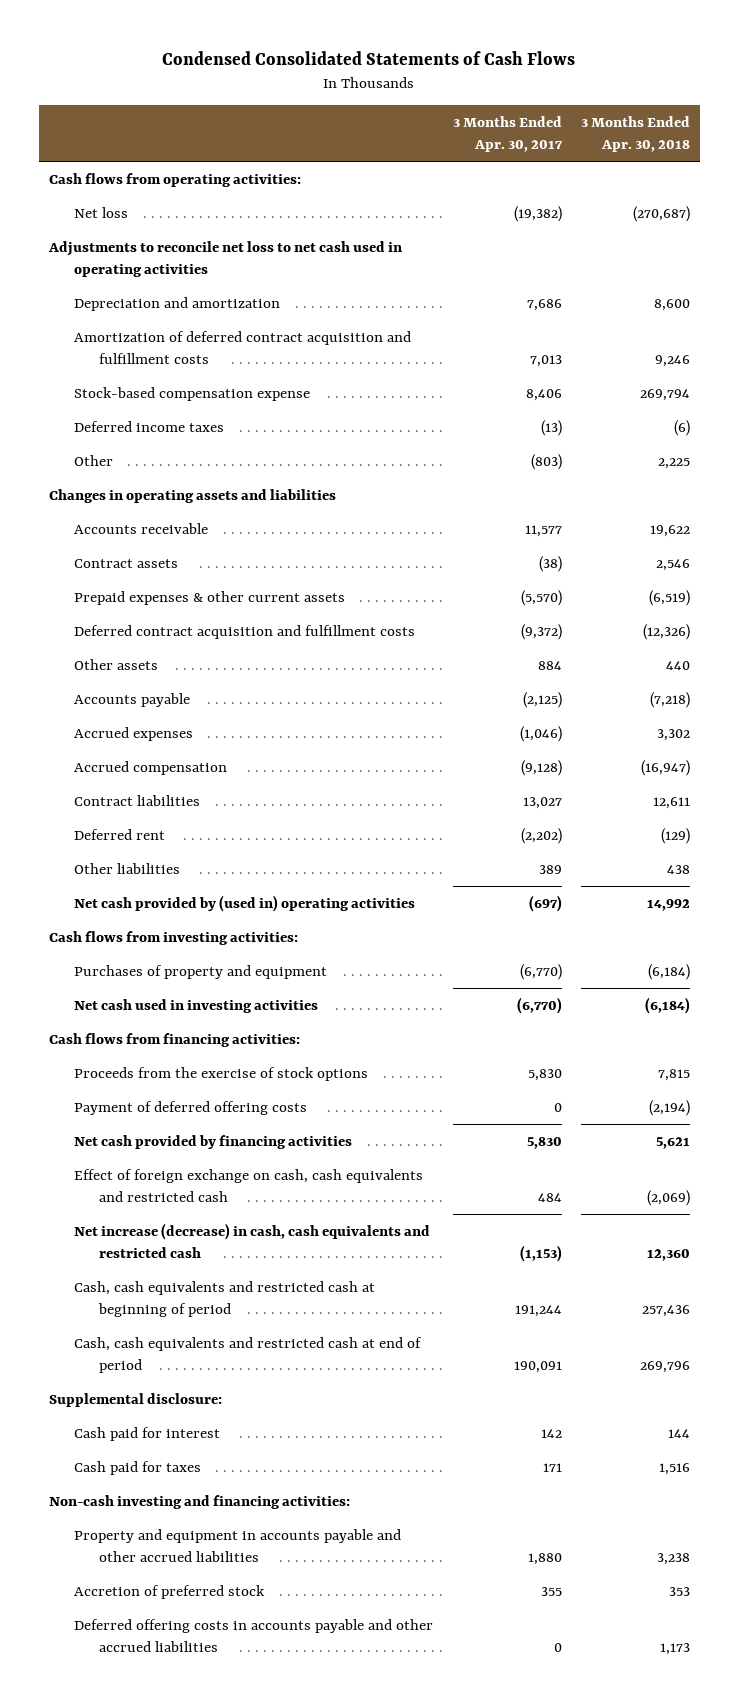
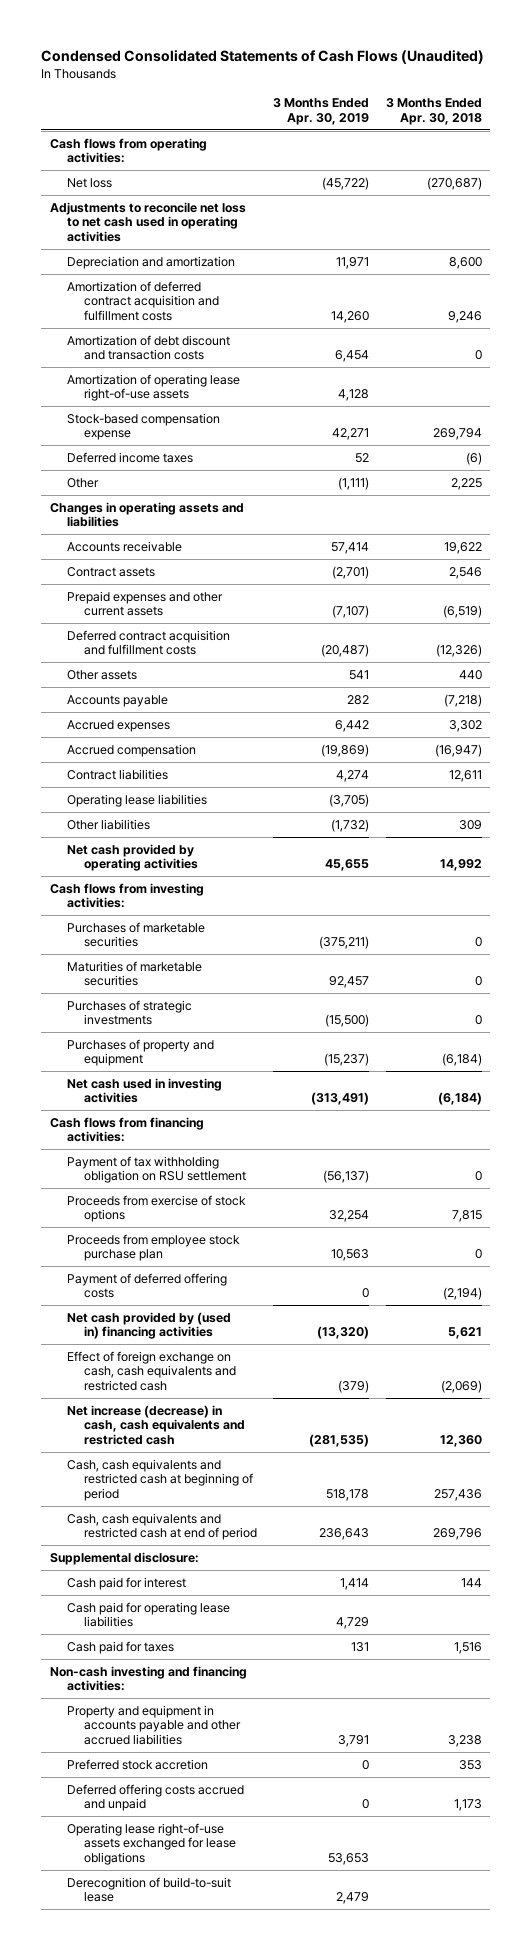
[162,51,576,66] Condensed Consolidated Statements of Cash Flows -> [41,49,485,64] Condensed Consolidated Statements of Cash Flows (Unaudited)
[452,116,563,153] 3 Months Ended Apr. 30, 2017 -> none
none -> [273,98,370,125] 3 Months Ended Apr. 30, 2019
none -> [66,334,230,361] Amortization of debt discount and transaction costs
none -> [66,373,240,402] Amortization of operating lease right-of-use assets
[74,590,346,605] Prepaid expenses & other current assets -> [66,590,223,617] Prepaid expenses and other current assets
[74,828,166,840] Deferred rent -> none
none -> [66,793,207,807] Operating lease liabilities
[667,864,691,874] 438 -> [459,819,483,830] 309
[74,894,416,912] Net cash provided by (used in) operating activities -> [66,843,198,872] Net cash provided by operating activities
none -> [66,921,205,948] Purchases of marketable securities
none -> [66,960,202,987] Maturities of marketable securities
none -> [66,999,192,1026] Purchases of strategic investments
none -> [66,1155,246,1184] Payment of tax withholding obligation on RSU settlement
[74,1066,369,1081] Proceeds from the exercise of stock options -> [66,1194,246,1223] Proceeds from exercise of stock options
none -> [66,1233,240,1262] Proceeds from employee stock purchase plan
[74,1134,353,1149] Net cash provided by financing activities -> [66,1311,231,1340] Net cash provided by (used in) financing activities
none -> [66,1601,230,1628] Cash paid for operating lease liabilities
[74,1584,266,1599] Accretion of preferred stock -> [66,1758,208,1770] Preferred stock accretion
[74,1618,434,1652] Deferred offering costs in accounts payable and other accrued liabilities -> [66,1783,244,1812] Deferred offering costs accrued and unpaid
none -> [66,1822,236,1865] Operating lease right-of-use assets exchanged for lease obligations
none -> [66,1876,231,1903] Derecognition of build-to-suit lease

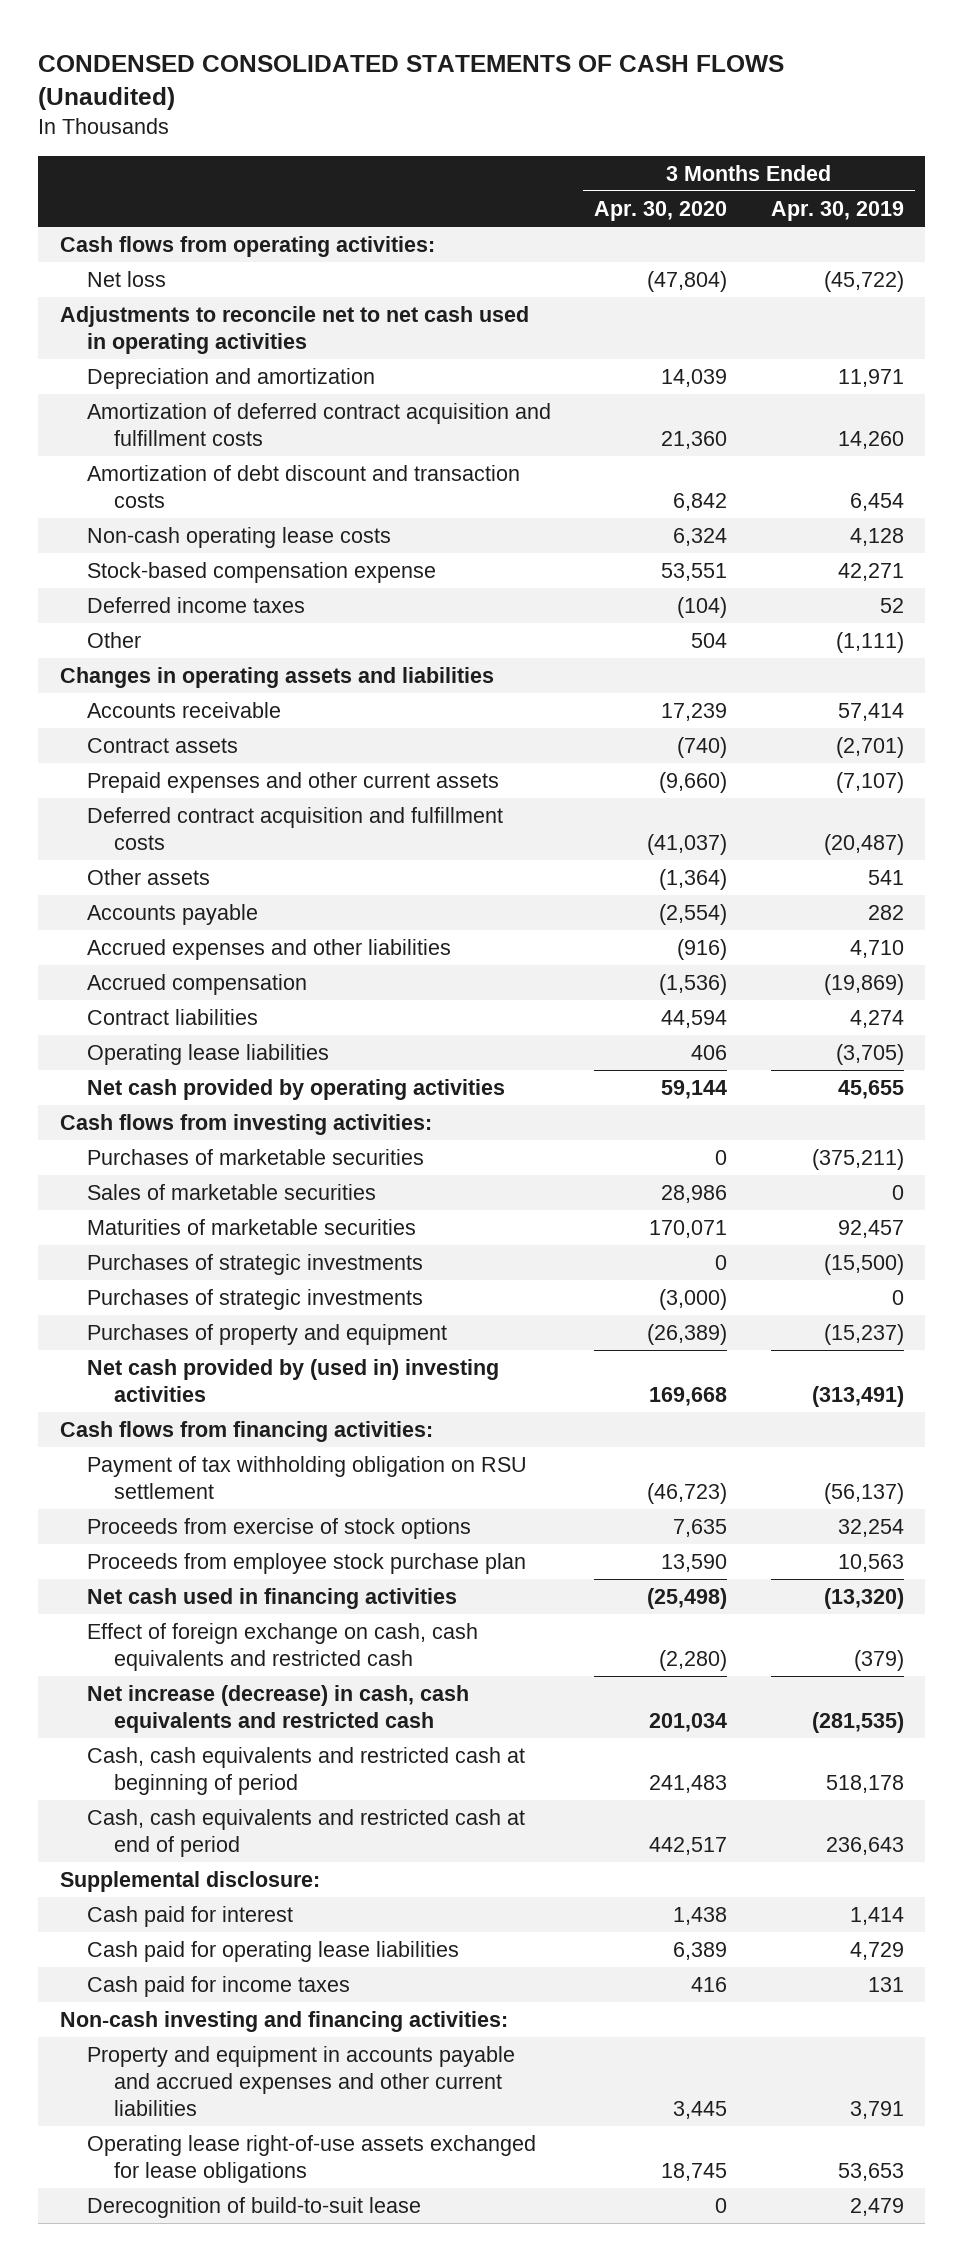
[41,49,485,64] Condensed Consolidated Statements of Cash Flows (Unaudited) -> [38,54,785,111] CONDENSED CONSOLIDATED STATEMENTS OF CASH FLOWS (Unaudited)
[386,98,483,125] 3 Months Ended Apr. 30, 2018 -> none
none -> [594,200,728,221] Apr. 30, 2020
[49,201,246,242] Adjustments to reconcile net loss to net cash used in operating activities -> [60,306,530,355] Adjustments to reconcile net to net cash used in operating activities
[66,373,240,402] Amortization of operating lease right-of-use assets -> [86,527,391,549] Non-cash operating lease costs
[66,719,170,732] Accrued expenses -> [86,939,451,961] Accrued expenses and other liabilities
[335,719,370,732] 6,442 -> [849,940,904,959] 4,710
[66,818,150,830] Other liabilities -> none
none -> [86,1184,376,1201] Sales of marketable securities
none -> [86,1289,423,1311] Purchases of strategic investments
[66,1077,222,1104] Net cash used in investing activities -> [86,1359,499,1403] Net cash provided by (used in) investing activities
[66,1272,227,1299] Payment of deferred offering costs -> none
[66,1311,231,1340] Net cash provided by (used in) financing activities -> [86,1588,457,1610] Net cash used in financing activities
[66,1640,174,1654] Cash paid for taxes -> [86,1976,350,1998] Cash paid for income taxes
[66,1758,208,1770] Preferred stock accretion -> none
[66,1783,244,1812] Deferred offering costs accrued and unpaid -> none
[66,1704,241,1745] Property and equipment in accounts payable and other accrued liabilities -> [86,2046,515,2117] Property and equipment in accounts payable and accrued expenses and other current liabilities

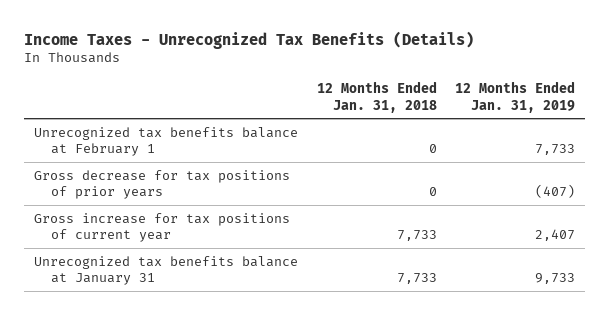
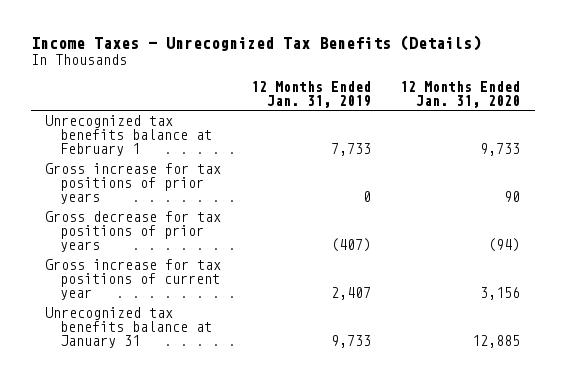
[316,81,437,113] 12 Months Ended Jan. 31, 2018 -> none
none -> [400,80,521,108] 12 Months Ended Jan. 31, 2020
none -> [45,163,222,205] Gross increase for tax positions of prior years

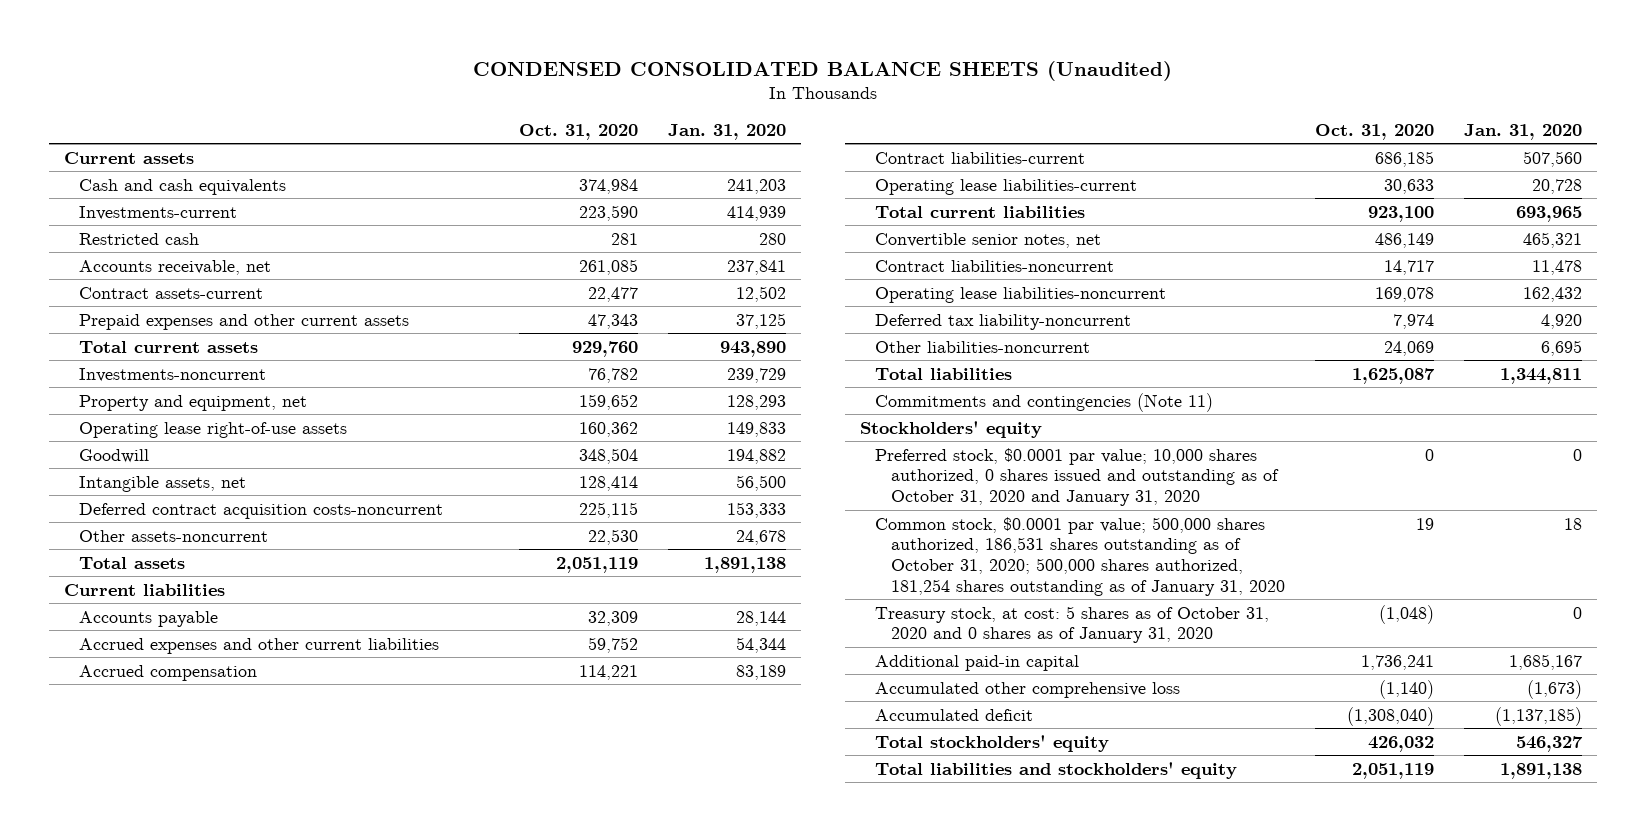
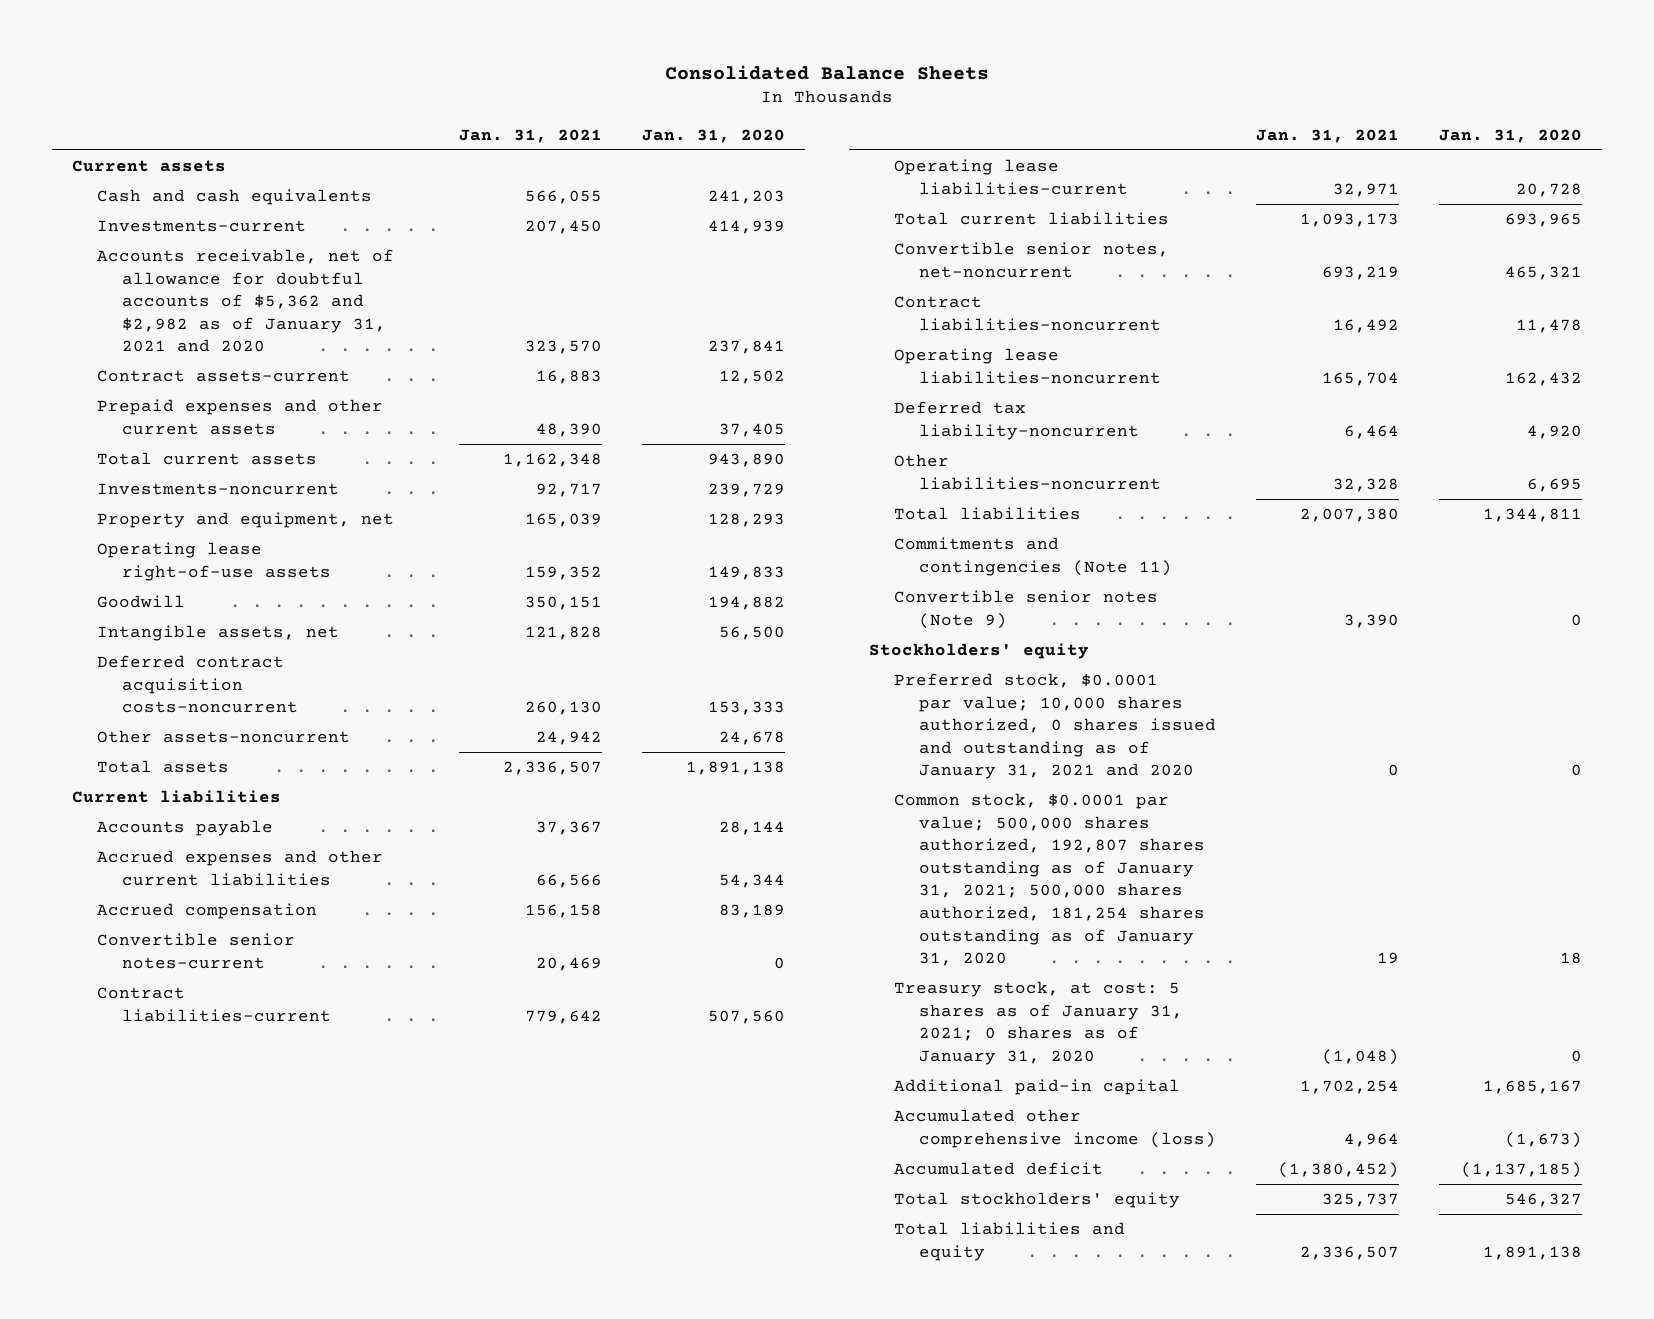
[472,60,1172,81] CONDENSED CONSOLIDATED BALANCE SHEETS (Unaudited) -> [665,64,990,80] Consolidated Balance Sheets
[519,123,639,140] Oct. 31, 2020 -> none
none -> [459,128,603,143] Jan. 31, 2021
[79,232,200,245] Restricted cash -> none
[79,259,272,275] Accounts receivable, net -> [96,249,394,353] Accounts receivable, net of allowance for doubtful accounts of $5,362 and $2,982 as of January 31, 2021 and 2020
[736,312,787,329] 37,125 -> [719,422,786,437] 37,405
none -> [96,933,295,969] Convertible senior notes-current
[875,232,1102,248] Convertible senior notes, net -> [893,242,1169,278] Convertible senior notes, net-noncurrent
none -> [893,590,1158,629] Convertible senior notes (Note 9)
[875,447,1280,507] Preferred stock, $0.0001 par value; 10,000 shares authorized, 0 shares issued and outstanding as of October 31, 2020 and January 31, 2020 -> [893,673,1216,780] Preferred stock, $0.0001 par value; 10,000 shares authorized, 0 shares issued and outstanding as of January 31, 2021 and 2020
[875,516,1286,596] Common stock, $0.0001 par value; 500,000 shares authorized, 186,531 shares outstanding as of October 31, 2020; 500,000 shares authorized, 181,254 shares outstanding as of January 31, 2020 -> [893,793,1205,967] Common stock, $0.0001 par value; 500,000 shares authorized, 192,807 shares outstanding as of January 31, 2021; 500,000 shares authorized, 181,254 shares outstanding as of January 31, 2020
[875,605,1270,644] Treasury stock, at cost: 5 shares as of October 31, 2020 and 0 shares as of January 31, 2020 -> [893,981,1183,1065] Treasury stock, at cost: 5 shares as of January 31, 2021; 0 shares as of January 31, 2020
[875,681,1181,698] Accumulated other comprehensive loss -> [893,1109,1216,1148] Accumulated other comprehensive income (loss)
[875,761,1238,779] Total liabilities and stockholders' equity -> [893,1222,1125,1261] Total liabilities and equity

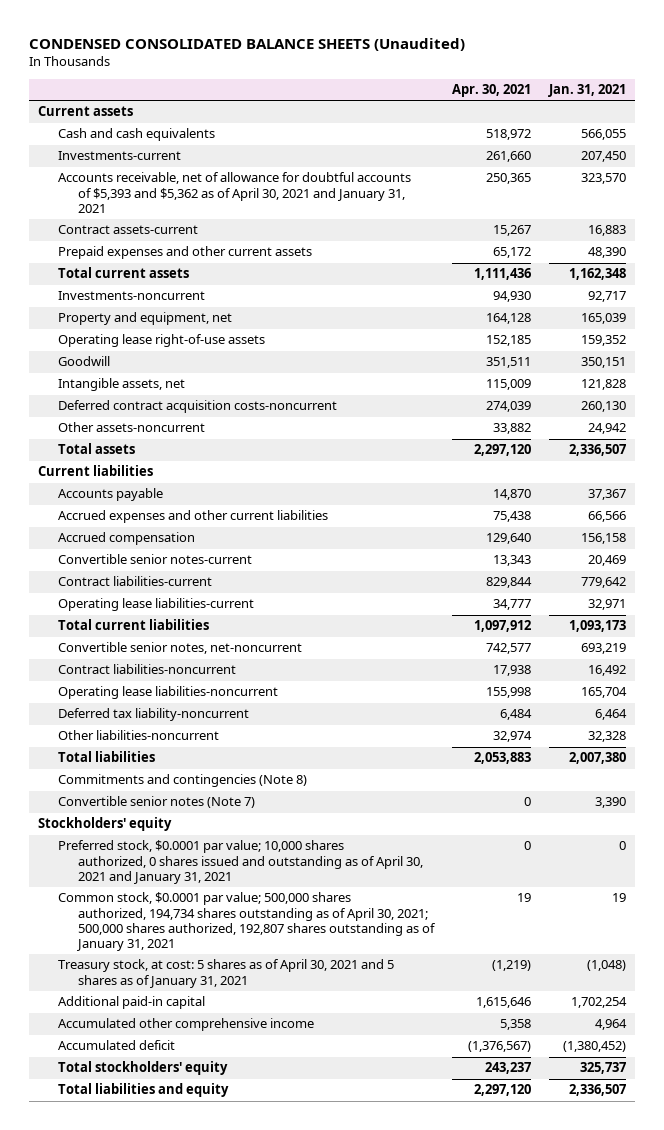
[665,64,990,80] Consolidated Balance Sheets -> [28,37,465,51] CONDENSED CONSOLIDATED BALANCE SHEETS (Unaudited)
[642,128,786,143] Jan. 31, 2020 -> none
none -> [452,84,532,98] Apr. 30, 2021
[96,249,394,353] Accounts receivable, net of allowance for doubtful accounts of $5,362 and $2,982 as of January 31, 2021 and 2020 -> [57,172,411,213] Accounts receivable, net of allowance for doubtful accounts of $5,393 and $5,362 as of April 30, 2021 and January 31, 2021
[893,537,1172,576] Commitments and contingencies (Note 11) -> [57,774,307,788] Commitments and contingencies (Note 8)
[893,590,1158,629] Convertible senior notes (Note 9) -> [57,796,255,809] Convertible senior notes (Note 7)
[893,673,1216,780] Preferred stock, $0.0001 par value; 10,000 shares authorized, 0 shares issued and outstanding as of January 31, 2021 and 2020 -> [57,840,423,884] Preferred stock, $0.0001 par value; 10,000 shares authorized, 0 shares issued and outstanding as of April 30, 2021 and January 31, 2021
[893,793,1205,967] Common stock, $0.0001 par value; 500,000 shares authorized, 192,807 shares outstanding as of January 31, 2021; 500,000 shares authorized, 181,254 shares outstanding as of January 31, 2020 -> [57,892,436,951] Common stock, $0.0001 par value; 500,000 shares authorized, 194,734 shares outstanding as of April 30, 2021; 500,000 shares authorized, 192,807 shares outstanding as of January 31, 2021
[893,981,1183,1065] Treasury stock, at cost: 5 shares as of January 31, 2021; 0 shares as of January 31, 2020 -> [57,959,394,988] Treasury stock, at cost: 5 shares as of April 30, 2021 and 5 shares as of January 31, 2021
[893,1109,1216,1148] Accumulated other comprehensive income (loss) -> [57,1018,314,1032] Accumulated other comprehensive income

